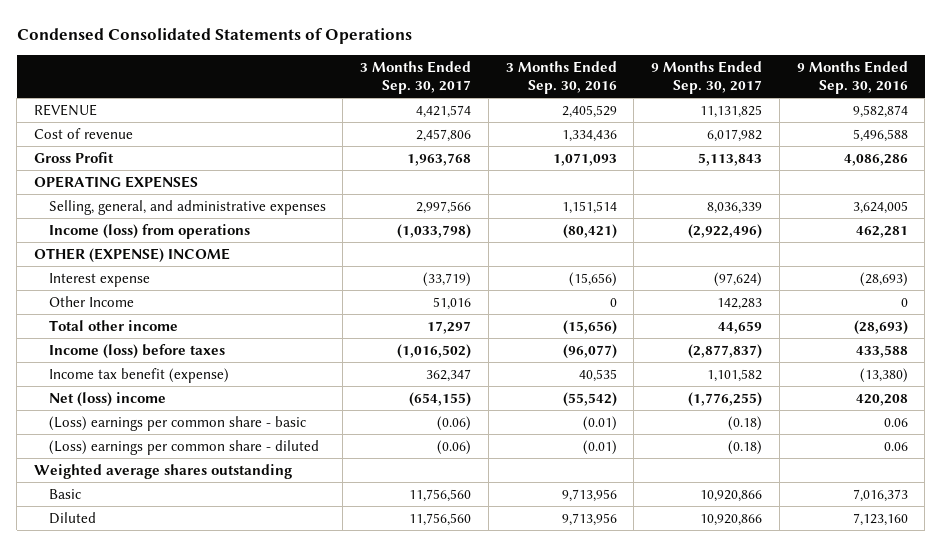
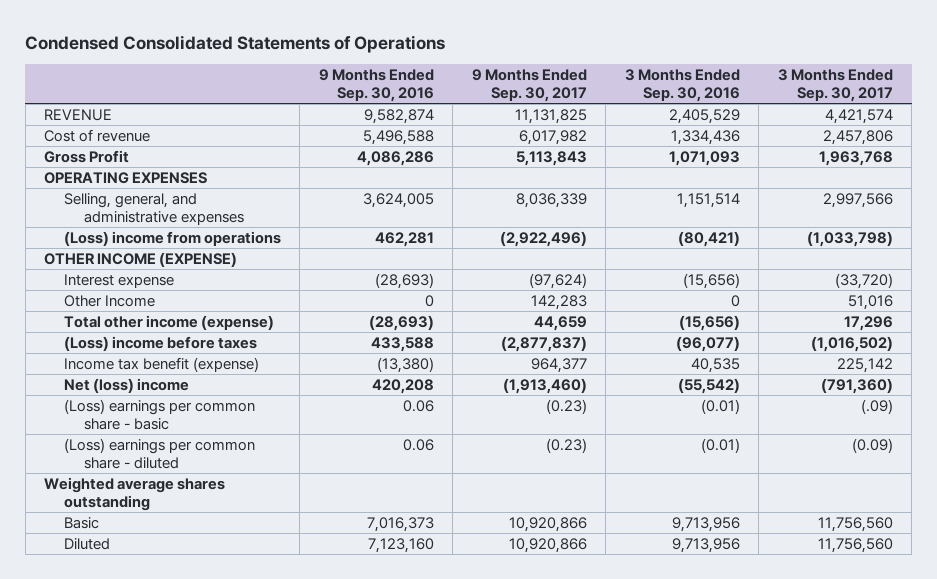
[48,224,250,240] Income (loss) from operations -> [63,231,281,247] (Loss) income from operations
[34,248,231,264] OTHER (EXPENSE) INCOME -> [44,252,238,268] OTHER INCOME (EXPENSE)
[423,272,472,288] (33,719) -> [834,273,893,290] (33,720)
[48,320,178,332] Total other income -> [63,315,274,331] Total other income (expense)
[427,321,472,335] 17,297 -> [843,316,893,332] 17,296
[48,344,225,360] Income (loss) before taxes -> [63,336,257,352] (Loss) income before taxes
[426,369,472,383] 362,347 -> [836,358,893,374] 225,142
[707,369,763,383] 1,101,582 -> [530,358,587,374] 964,377
[409,392,472,408] (654,155) -> [820,378,893,395] (791,360)
[688,392,763,408] (1,776,255) -> [502,378,587,395] (1,913,460)
[437,416,472,432] (0.06) -> [860,399,893,415] (.09)
[728,416,763,432] (0.18) -> [545,399,587,415] (0.23)
[437,440,472,456] (0.06) -> [851,438,893,454] (0.09)
[728,440,763,456] (0.18) -> [545,438,587,454] (0.23)

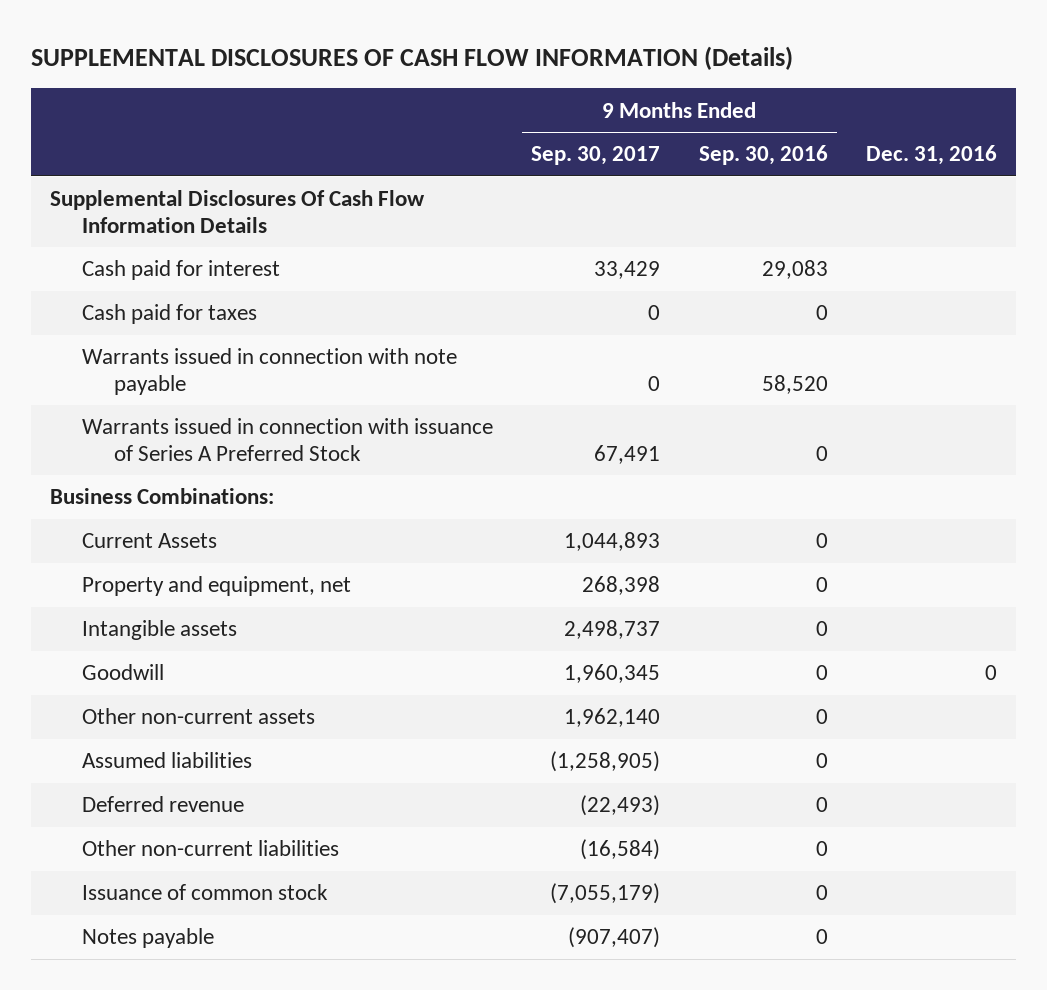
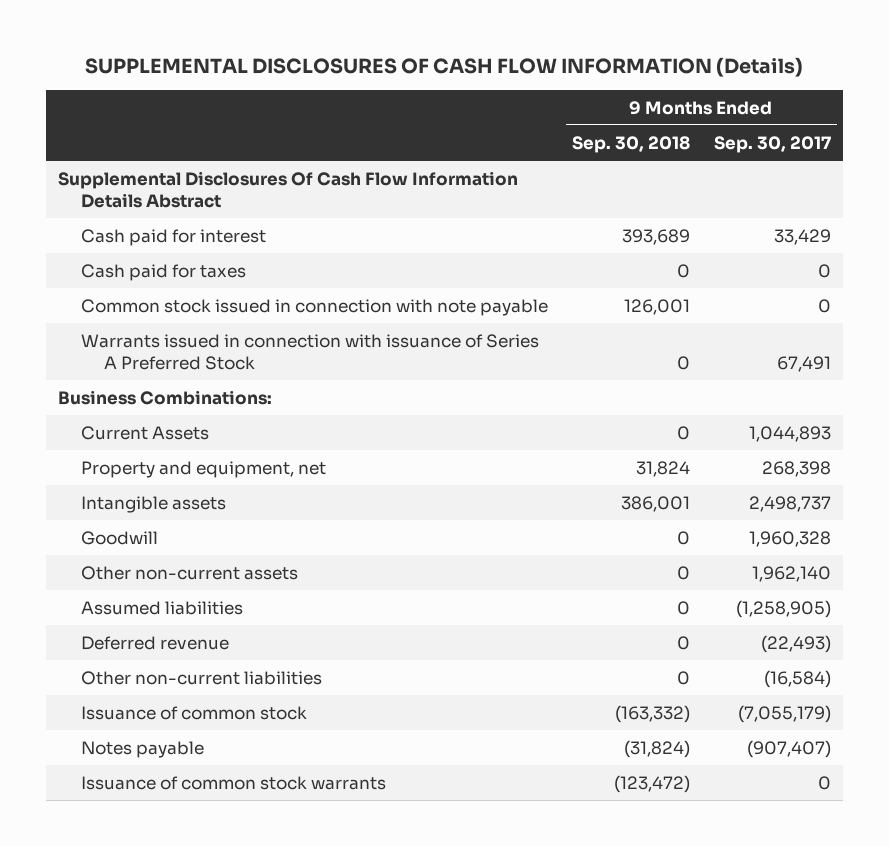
[698,145,828,166] Sep. 30, 2016 -> none
[865,145,997,166] Dec. 31, 2016 -> none
none -> [571,135,690,153] Sep. 30, 2018
[50,190,426,233] Supplemental Disclosures Of Cash Flow Information Details -> [58,170,519,208] Supplemental Disclosures Of Cash Flow Information Details Abstract
[82,348,458,395] Warrants issued in connection with note payable -> [80,298,548,316] Common stock issued in connection with note payable
[564,664,661,684] 1,960,345 -> [748,530,831,547] 1,960,328
none -> [80,775,386,790] Issuance of common stock warrants

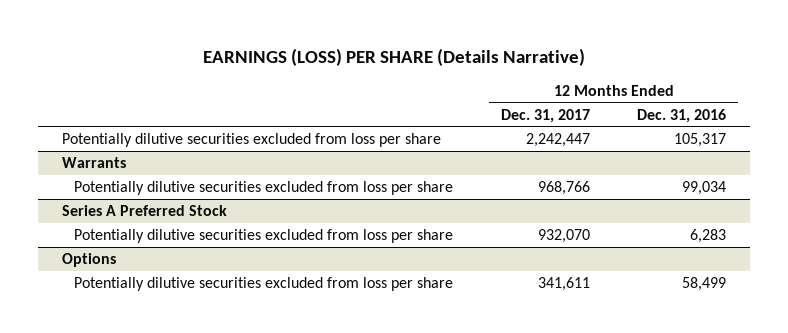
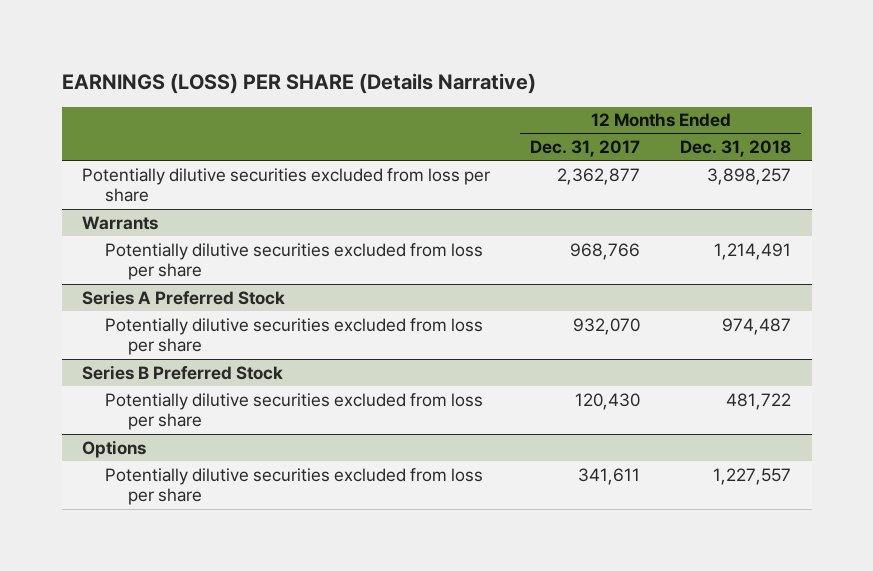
[637,108,727,123] Dec. 31, 2016 -> none
none -> [680,140,792,158] Dec. 31, 2018
[525,133,590,148] 2,242,447 -> [557,167,641,185] 2,362,877
none -> [81,364,283,380] Series B Preferred Stock
none -> [104,392,483,431] Potentially dilutive securities excluded from loss per share

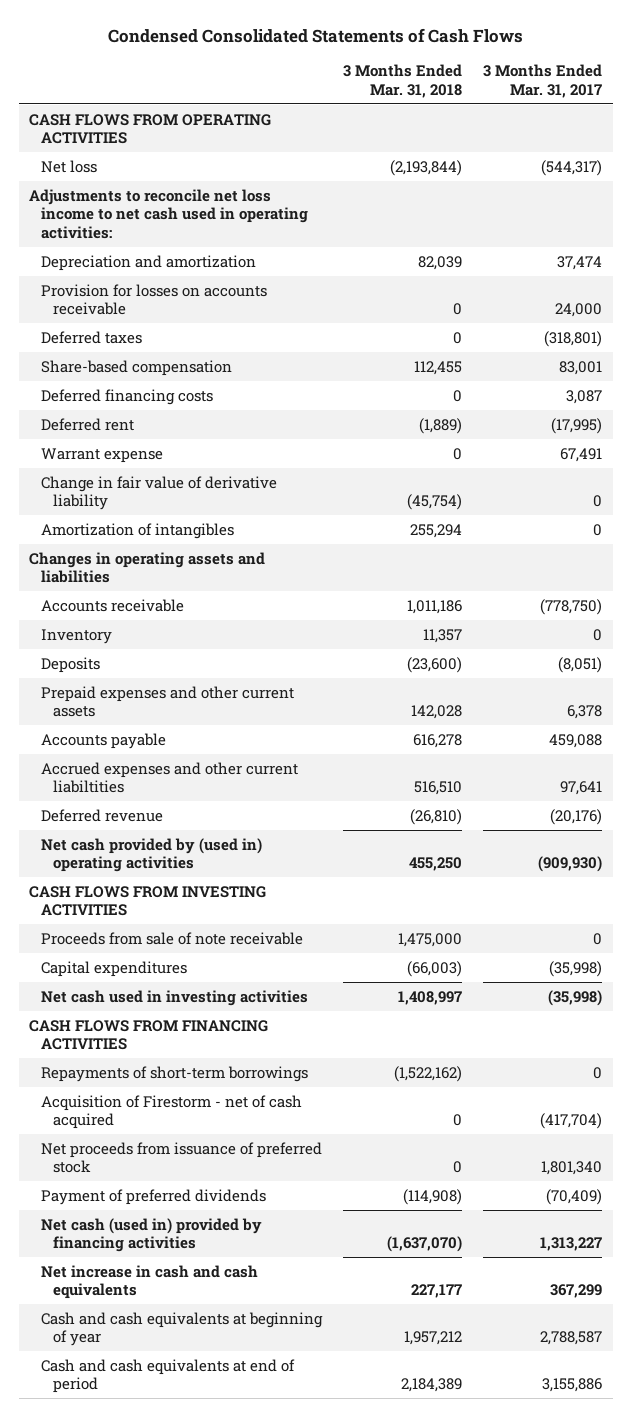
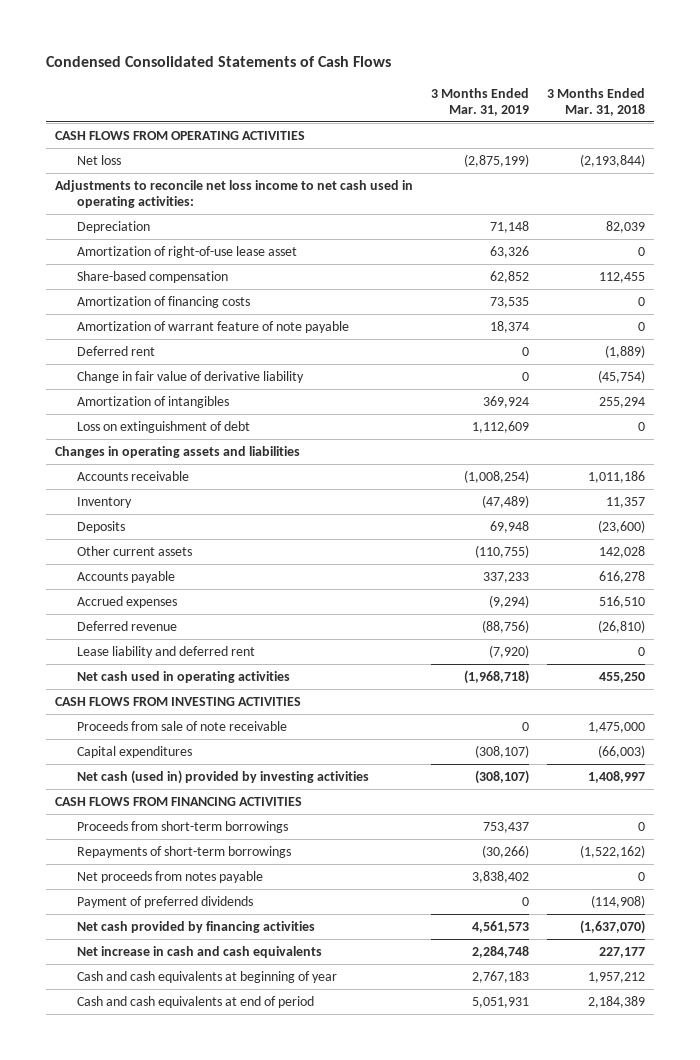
[483,64,603,98] 3 Months Ended Mar. 31, 2017 -> none
none -> [431,87,530,116] 3 Months Ended Mar. 31, 2019
[41,283,268,316] Provision for losses on accounts receivable -> none
[41,330,143,344] Deferred taxes -> none
[41,254,257,271] Depreciation and amortization -> [76,220,150,233] Depreciation
none -> [76,245,297,258] Amortization of right-of-use lease asset
[41,388,214,405] Deferred financing costs -> [76,295,250,308] Amortization of financing costs
none -> [76,320,349,333] Amortization of warrant feature of note payable
[41,447,164,463] Warrant expense -> none
none -> [76,420,250,433] Loss on extinguishment of debt
[41,685,295,718] Prepaid expenses and other current assets -> [76,545,192,556] Other current assets
[41,761,299,794] Accrued expenses and other current liabiltities -> [76,595,177,608] Accrued expenses
none -> [76,645,255,658] Lease liability and deferred rent
[41,837,263,873] Net cash provided by (used in) operating activities -> [76,670,290,683] Net cash used in operating activities
[41,989,309,1006] Net cash used in investing activities -> [76,769,369,784] Net cash (used in) provided by investing activities
none -> [76,820,288,833] Proceeds from short-term borrowings
[41,1094,303,1130] Acquisition of Firestorm - net of cash acquired -> none
[41,1141,323,1174] Net proceeds from issuance of preferred stock -> none
none -> [76,870,263,883] Net proceeds from notes payable
[41,1217,263,1253] Net cash (used in) provided by financing activities -> [76,920,315,933] Net cash provided by financing activities

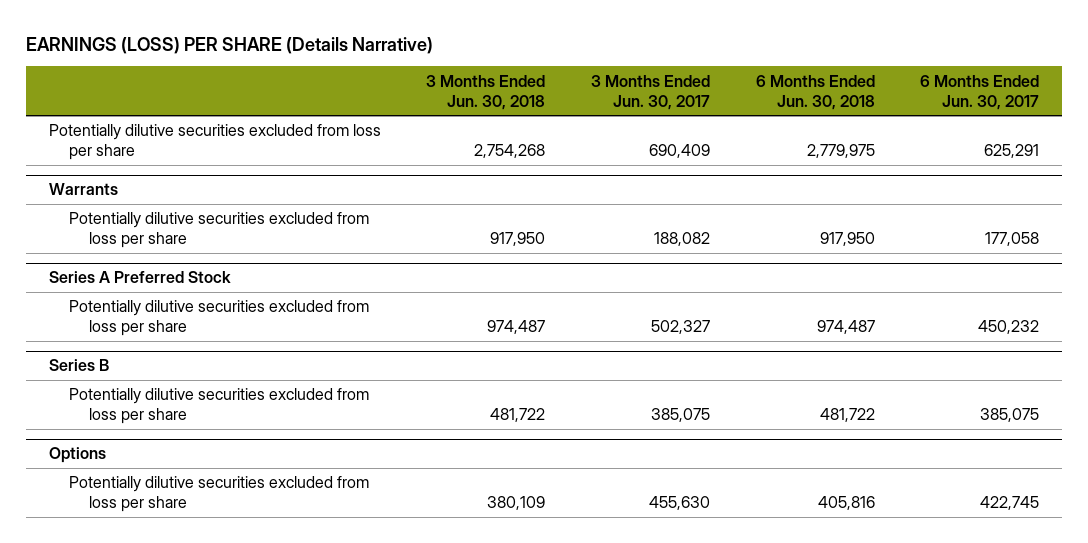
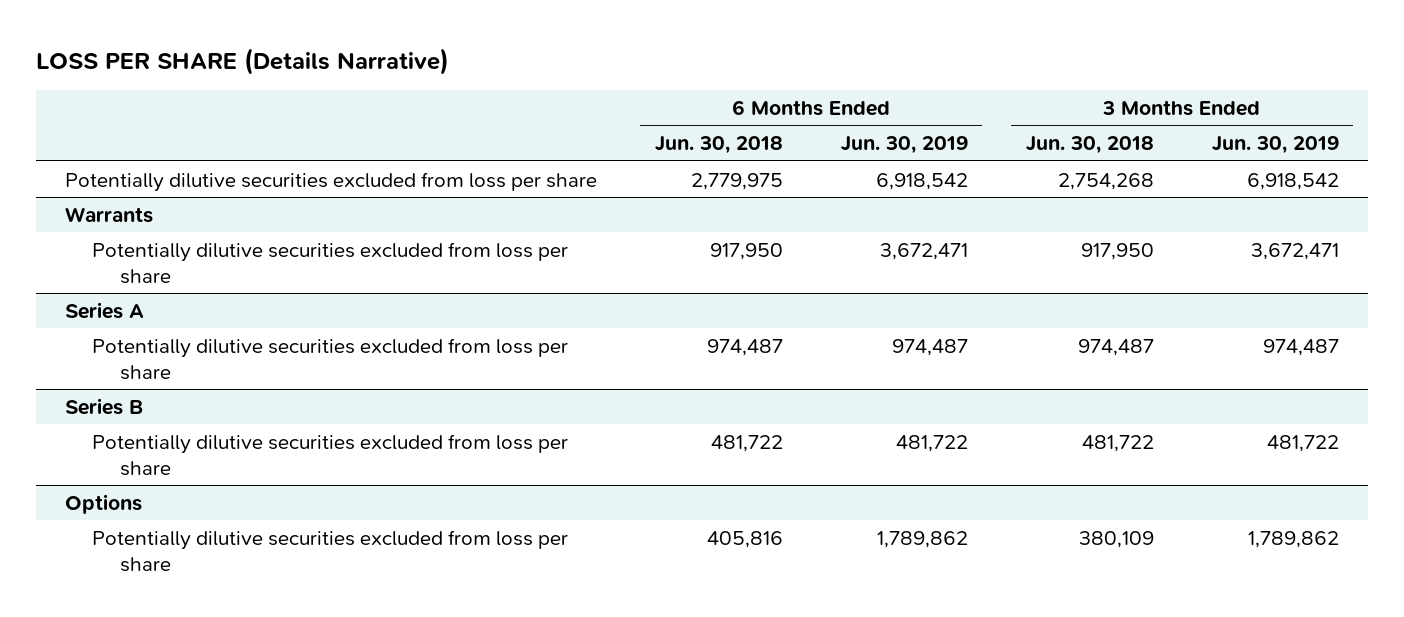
[26,36,434,54] EARNINGS (LOSS) PER SHARE (Details Narrative) -> [36,47,450,75] LOSS PER SHARE (Details Narrative)
[591,74,711,110] 3 Months Ended Jun. 30, 2017 -> none
[920,74,1040,110] 6 Months Ended Jun. 30, 2017 -> none
none -> [840,136,968,155] Jun. 30, 2019
none -> [1211,136,1339,155] Jun. 30, 2019
[48,271,231,284] Series A Preferred Stock -> [64,301,144,319] Series A

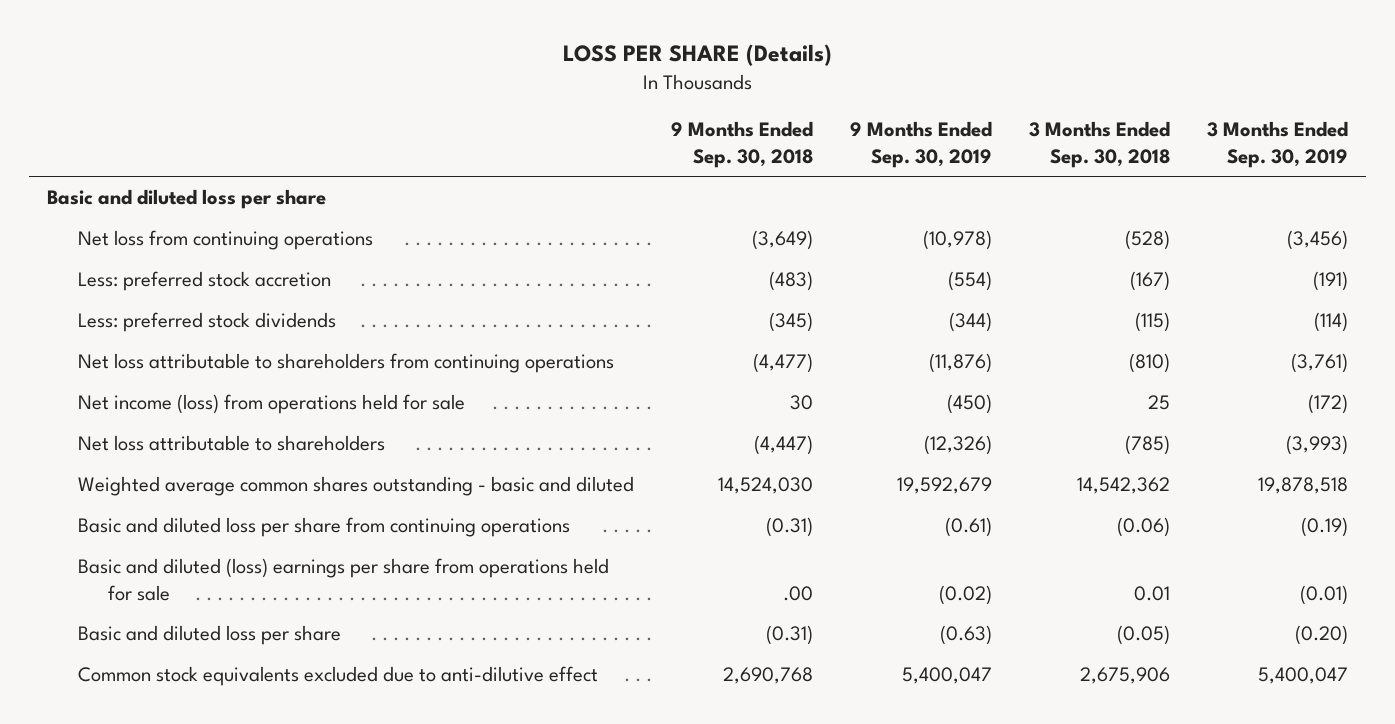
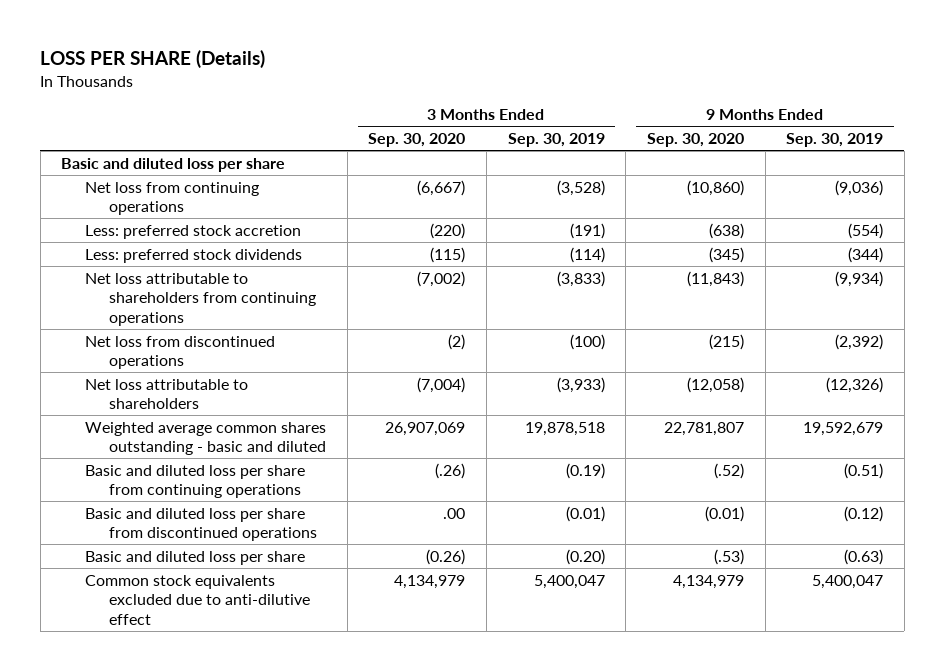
[670,121,813,169] 9 Months Ended Sep. 30, 2018 -> none
[1028,121,1170,169] 3 Months Ended Sep. 30, 2018 -> none
none -> [368,133,466,148] Sep. 30, 2020
none -> [646,133,744,148] Sep. 30, 2020
[922,230,992,251] (10,978) -> [835,179,884,196] (9,036)
[1286,230,1348,251] (3,456) -> [556,179,605,196] (3,528)
[928,353,992,374] (11,876) -> [835,270,884,287] (9,934)
[1290,353,1348,374] (3,761) -> [556,270,605,287] (3,833)
[77,394,465,415] Net income (loss) from operations held for sale -> [84,335,275,370] Net loss from discontinued operations
[946,394,992,415] (450) -> [835,333,884,350] (2,392)
[1307,394,1348,415] (172) -> [569,333,605,350] (100)
[1285,435,1348,456] (3,993) -> [556,376,605,393] (3,933)
[944,517,992,538] (0.61) -> [844,462,884,479] (0.51)
[77,558,609,601] Basic and diluted (loss) earnings per share from operations held for sale -> [84,507,317,542] Basic and diluted loss per share from discontinued operations
[938,584,992,605] (0.02) -> [844,505,884,522] (0.12)

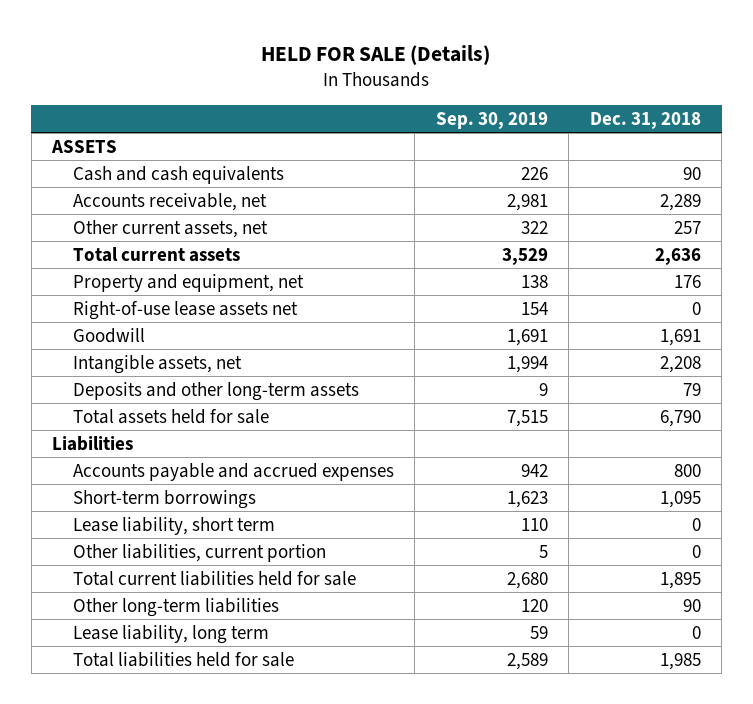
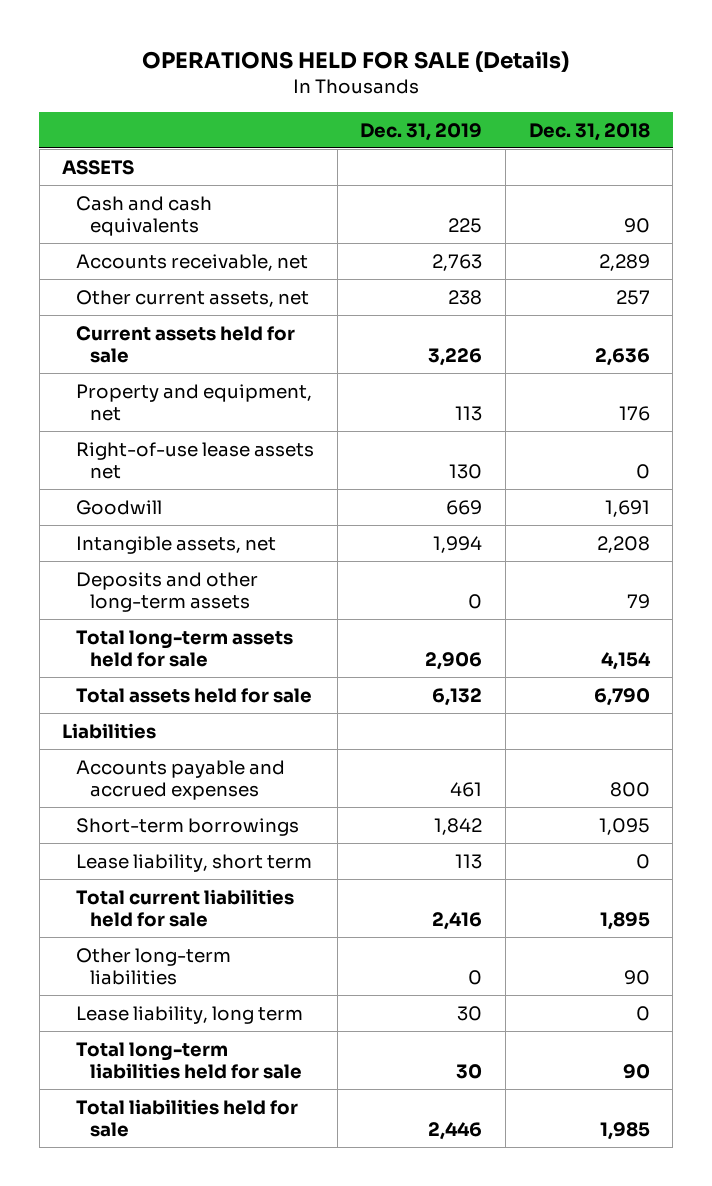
[261,44,491,65] HELD FOR SALE (Details) -> [142,51,570,73] OPERATIONS HELD FOR SALE (Details)
[435,111,548,129] Sep. 30, 2019 -> none
none -> [360,122,483,141] Dec. 31, 2019
[72,246,240,262] Total current assets -> [76,325,296,364] Current assets held for sale
none -> [76,629,294,668] Total long-term assets held for sale
[72,543,326,562] Other liabilities, current portion -> none
none -> [76,1041,302,1080] Total long-term liabilities held for sale

